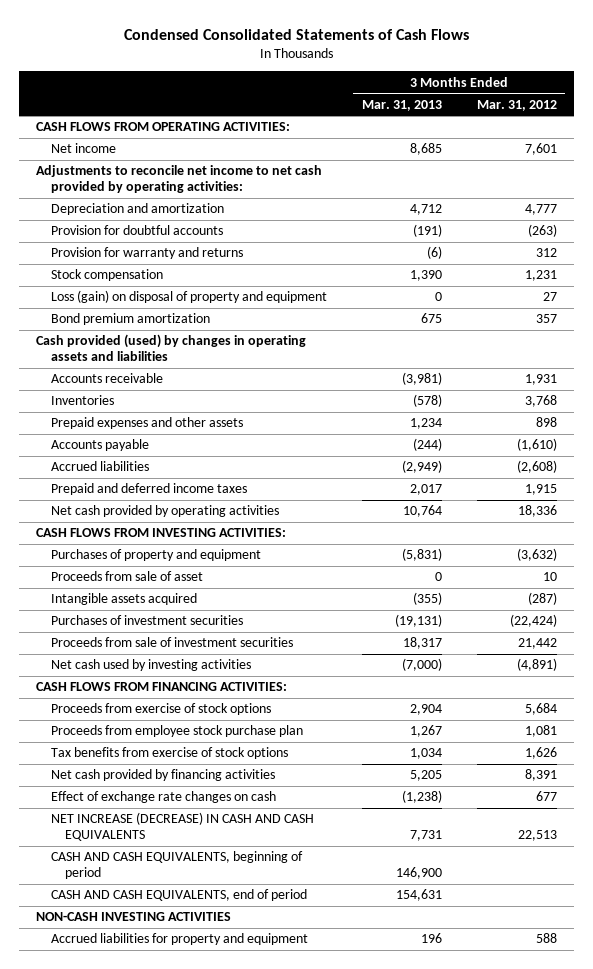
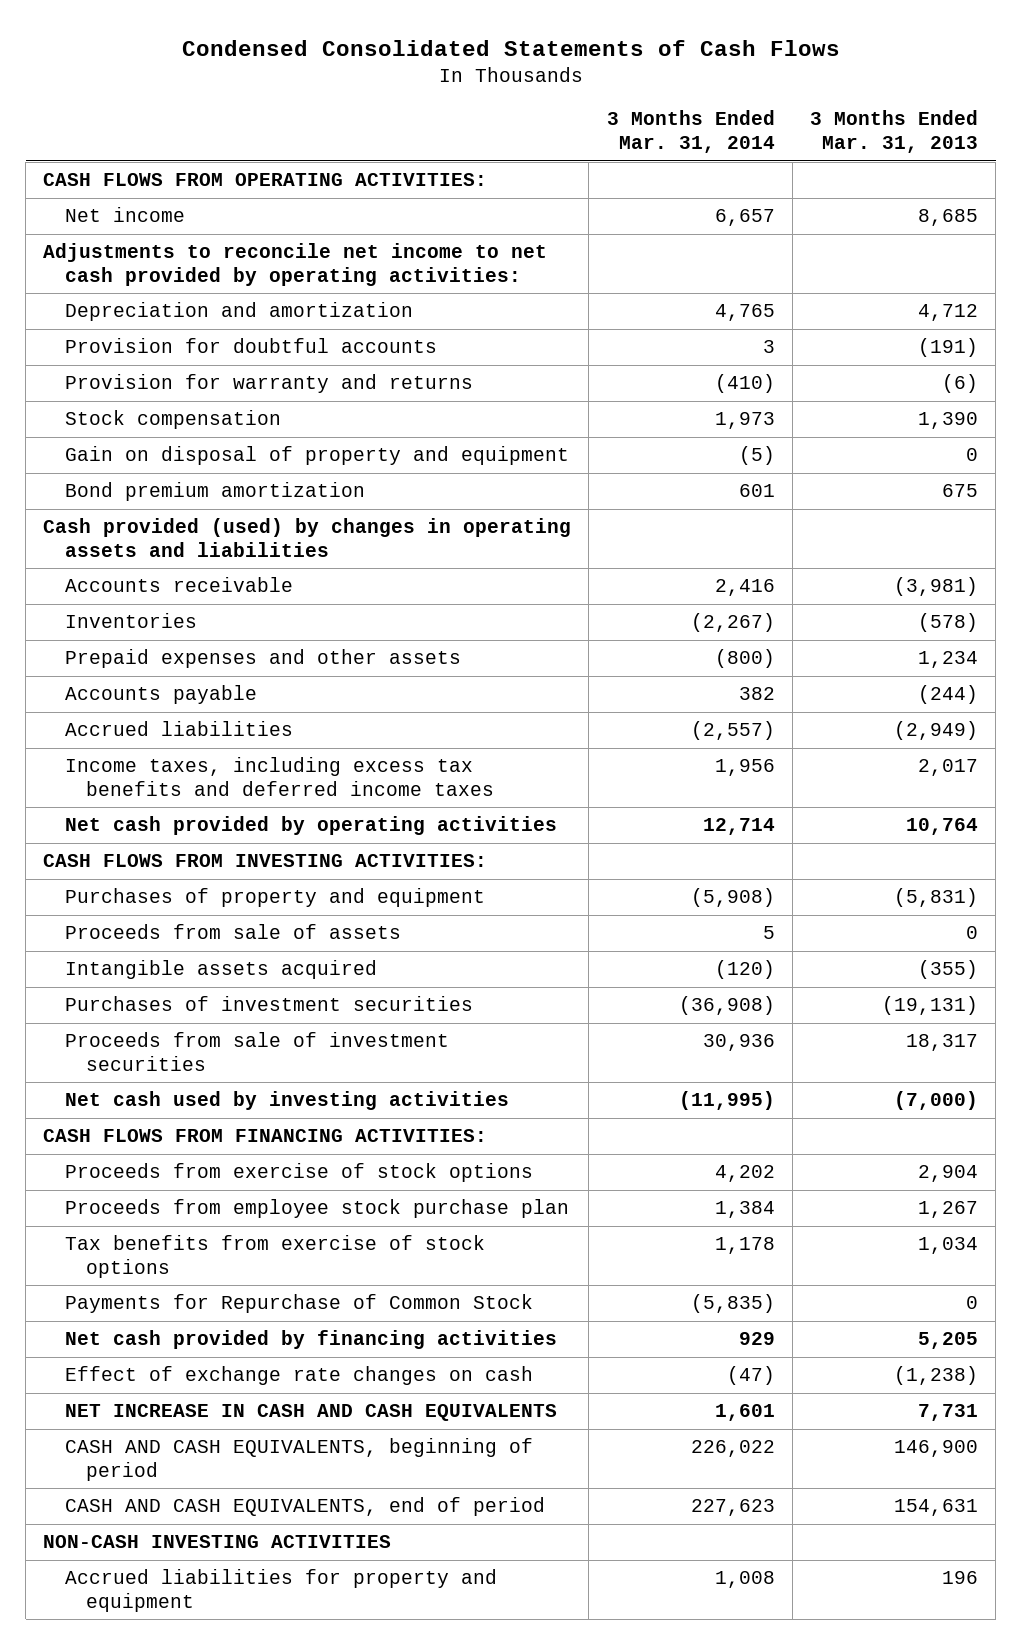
[476,99,557,111] Mar. 31, 2012 -> none
none -> [606,110,775,154] 3 Months Ended Mar. 31, 2014
[50,290,327,304] Loss (gain) on disposal of property and equipment -> [64,446,569,466] Gain on disposal of property and equipment
[50,483,247,496] Prepaid and deferred income taxes -> [64,757,495,797] Income taxes, including excess tax benefits and deferred income taxes
[50,571,203,582] Proceeds from sale of asset -> [64,924,401,940] Proceeds from sale of assets
none -> [64,1294,533,1314] Payments for Repurchase of Common Stock
[50,812,314,841] NET INCREASE (DECREASE) IN CASH AND CASH EQUIVALENTS -> [64,1404,557,1422] NET INCREASE IN CASH AND CASH EQUIVALENTS

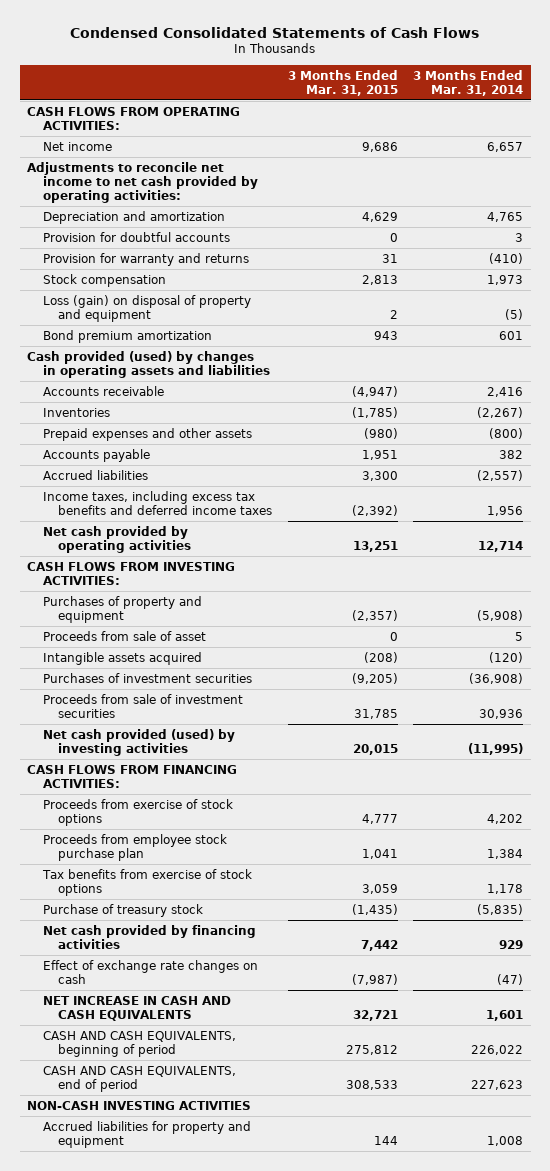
[810,110,979,154] 3 Months Ended Mar. 31, 2013 -> none
none -> [287,69,398,96] 3 Months Ended Mar. 31, 2015
[64,446,569,466] Gain on disposal of property and equipment -> [42,294,251,322] Loss (gain) on disposal of property and equipment
[64,924,401,940] Proceeds from sale of assets -> [42,630,206,641] Proceeds from sale of asset
[64,1091,509,1111] Net cash used by investing activities -> [42,728,235,756] Net cash provided (used) by investing activities
[64,1294,533,1314] Payments for Repurchase of Common Stock -> [42,903,203,917] Purchase of treasury stock

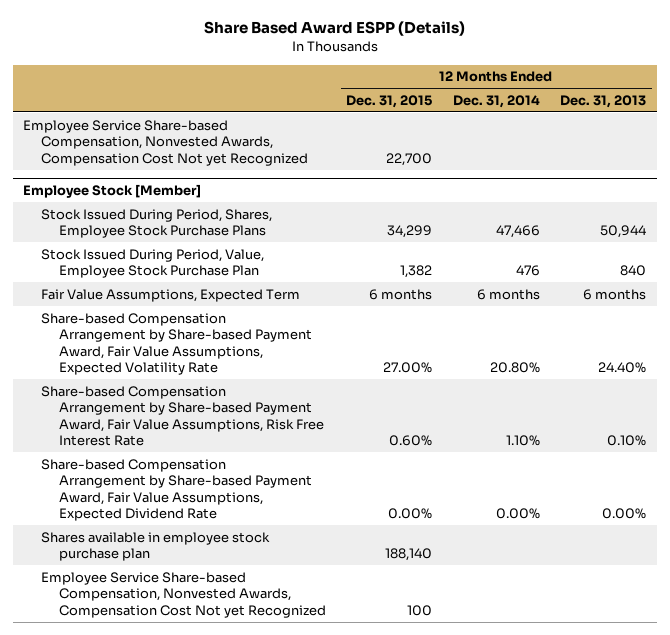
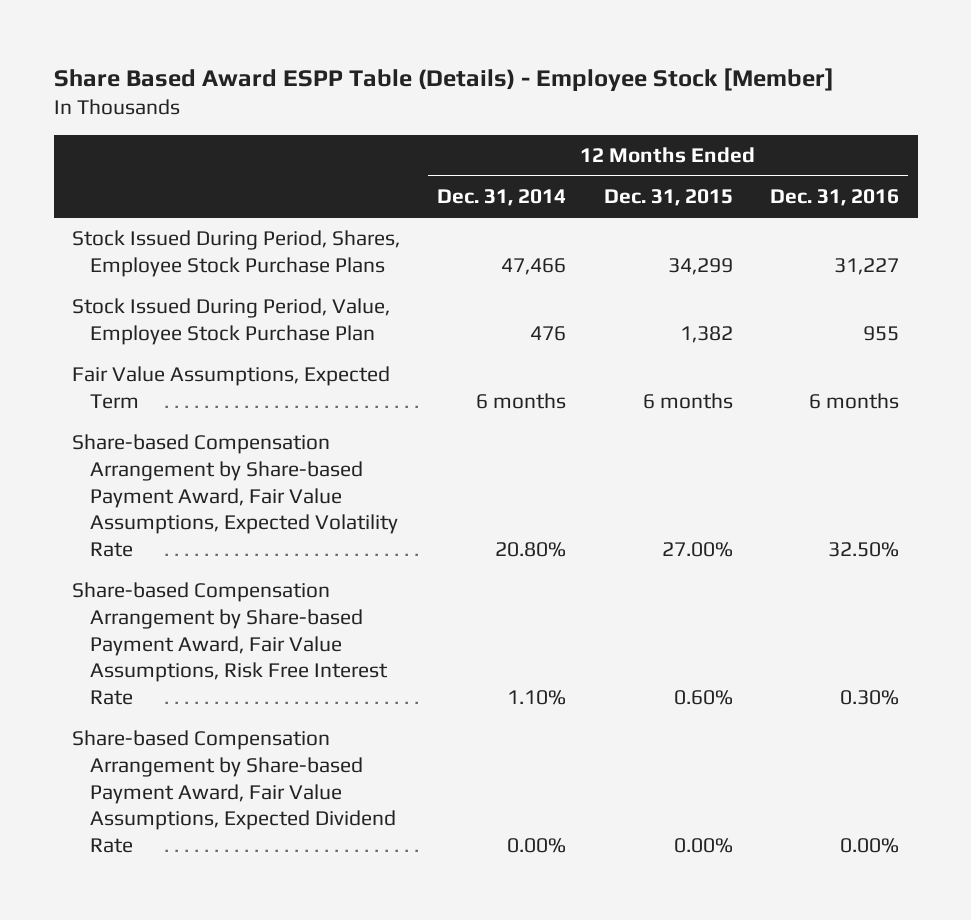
[203,21,465,37] Share Based Award ESPP (Details) -> [53,67,834,91] Share Based Award ESPP Table (Details) - Employee Stock [Member]
[560,94,647,108] Dec. 31, 2013 -> none
none -> [769,189,899,207] Dec. 31, 2016
[23,119,309,166] Employee Service Share-based Compensation, Nonvested Awards, Compensation Cost Not yet Recognized -> none
[23,183,202,198] Employee Stock [Member] -> none
[41,531,271,562] Shares available in employee stock purchase plan -> none
[41,571,326,618] Employee Service Share-based Compensation, Nonvested Awards, Compensation Cost Not yet Recognized -> none

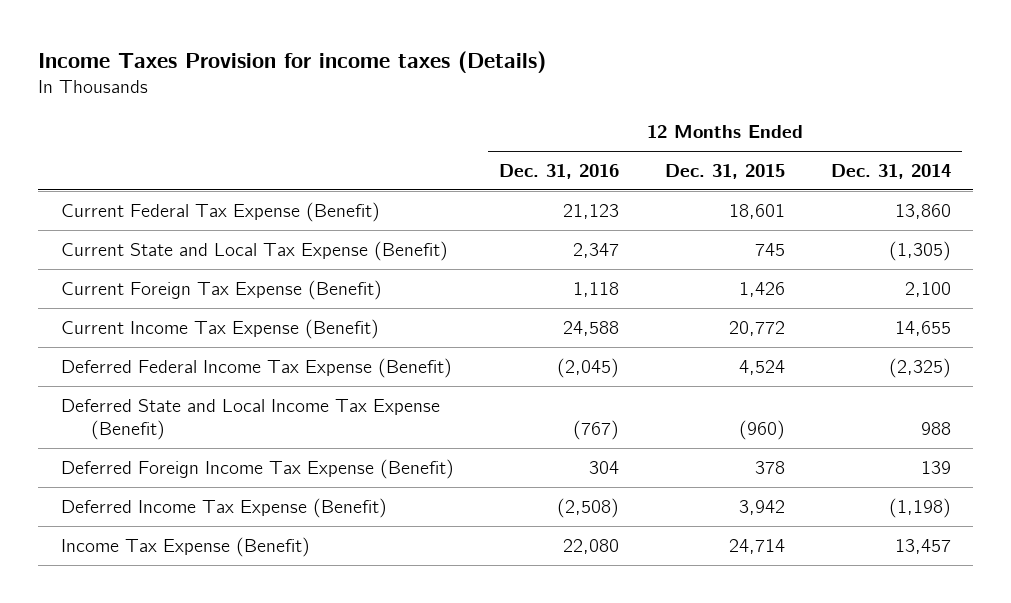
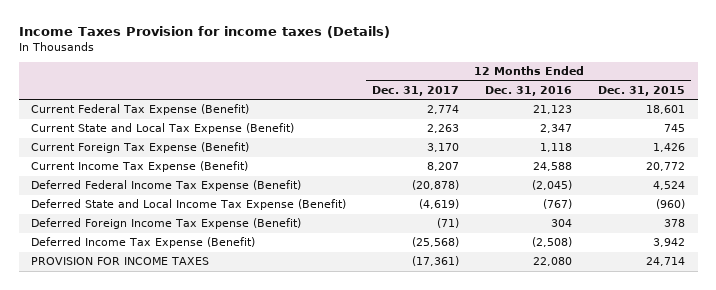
[830,164,951,180] Dec. 31, 2014 -> none
none -> [372,85,460,96] Dec. 31, 2017
[60,536,310,557] Income Tax Expense (Benefit) -> [31,257,210,266] PROVISION FOR INCOME TAXES

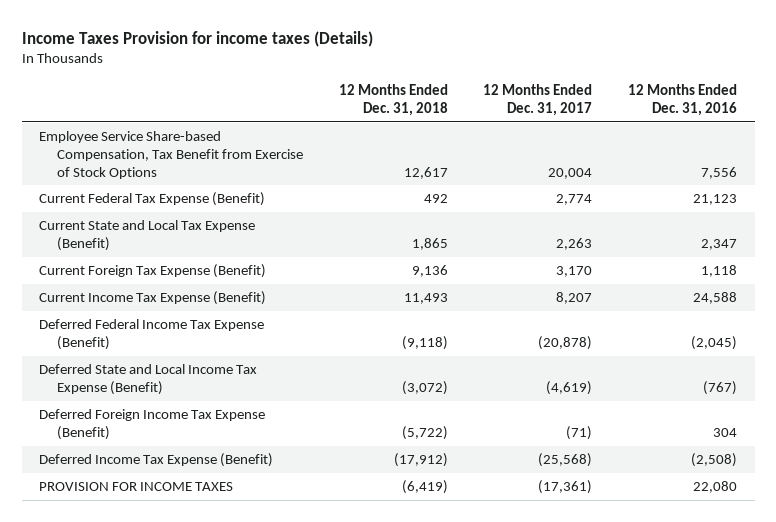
[597,85,685,96] Dec. 31, 2015 -> none
none -> [338,84,448,117] 12 Months Ended Dec. 31, 2018
none -> [39,130,304,179] Employee Service Share-based Compensation, Tax Benefit from Exercise of Stock Options

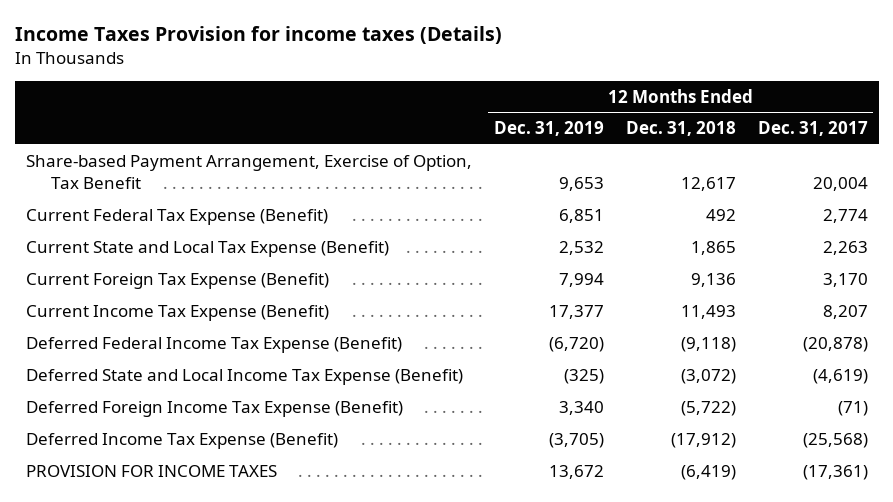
[627,84,737,117] 12 Months Ended Dec. 31, 2016 -> none
none -> [493,121,604,137] Dec. 31, 2019
[39,130,304,179] Employee Service Share-based Compensation, Tax Benefit from Exercise of Stock Options -> [25,154,472,189] Share-based Payment Arrangement, Exercise of Option, Tax Benefit

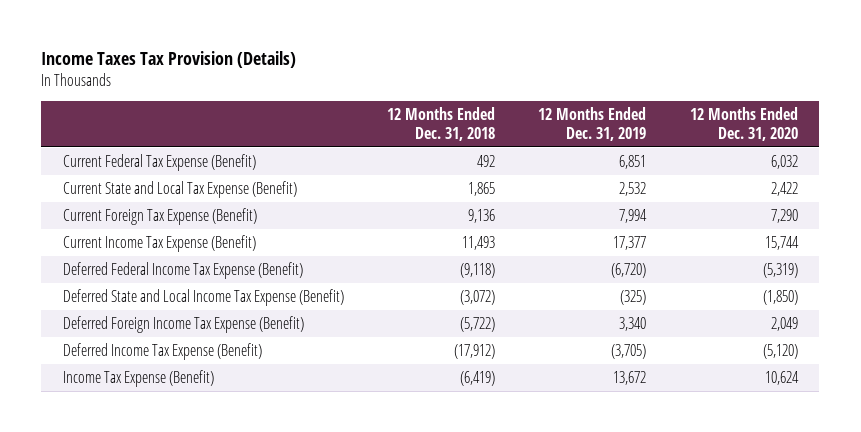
[14,25,502,44] Income Taxes Provision for income taxes (Details) -> [41,51,297,69] Income Taxes Tax Provision (Details)
[757,121,868,137] Dec. 31, 2017 -> none
none -> [689,107,798,141] 12 Months Ended Dec. 31, 2020
[25,154,472,189] Share-based Payment Arrangement, Exercise of Option, Tax Benefit -> none
[25,464,277,477] PROVISION FOR INCOME TAXES -> [62,370,214,388] Income Tax Expense (Benefit)

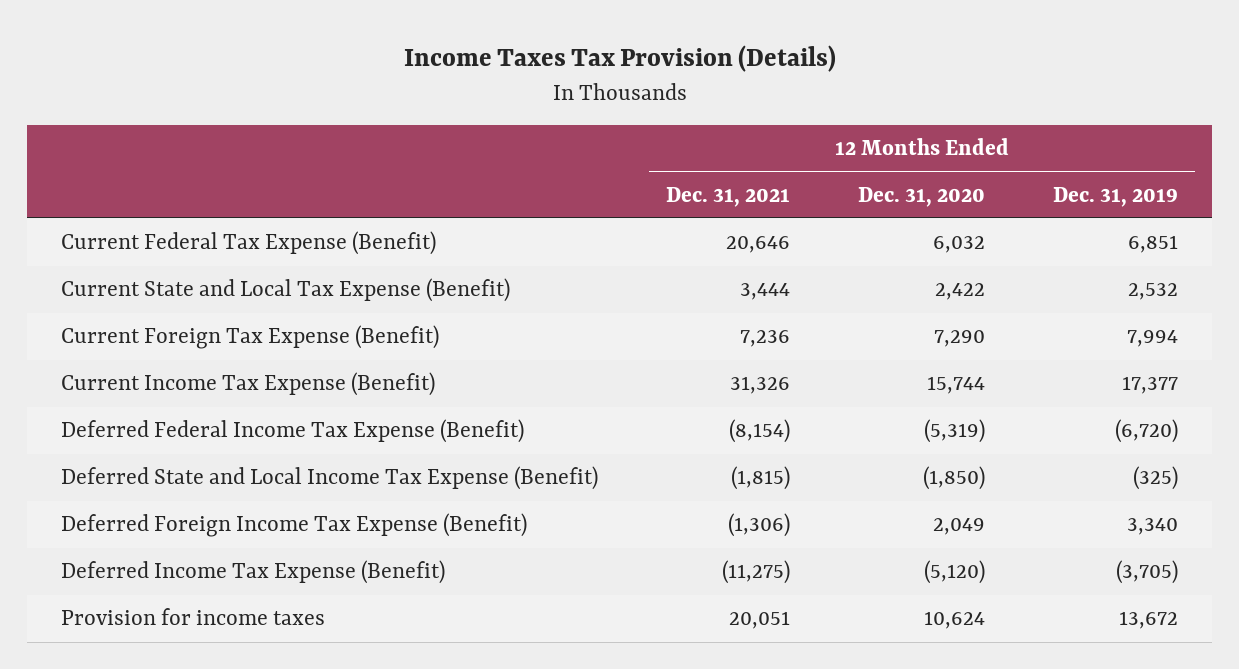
[387,107,496,141] 12 Months Ended Dec. 31, 2018 -> none
none -> [666,186,791,207] Dec. 31, 2021
[62,370,214,388] Income Tax Expense (Benefit) -> [60,608,325,626] Provision for income taxes

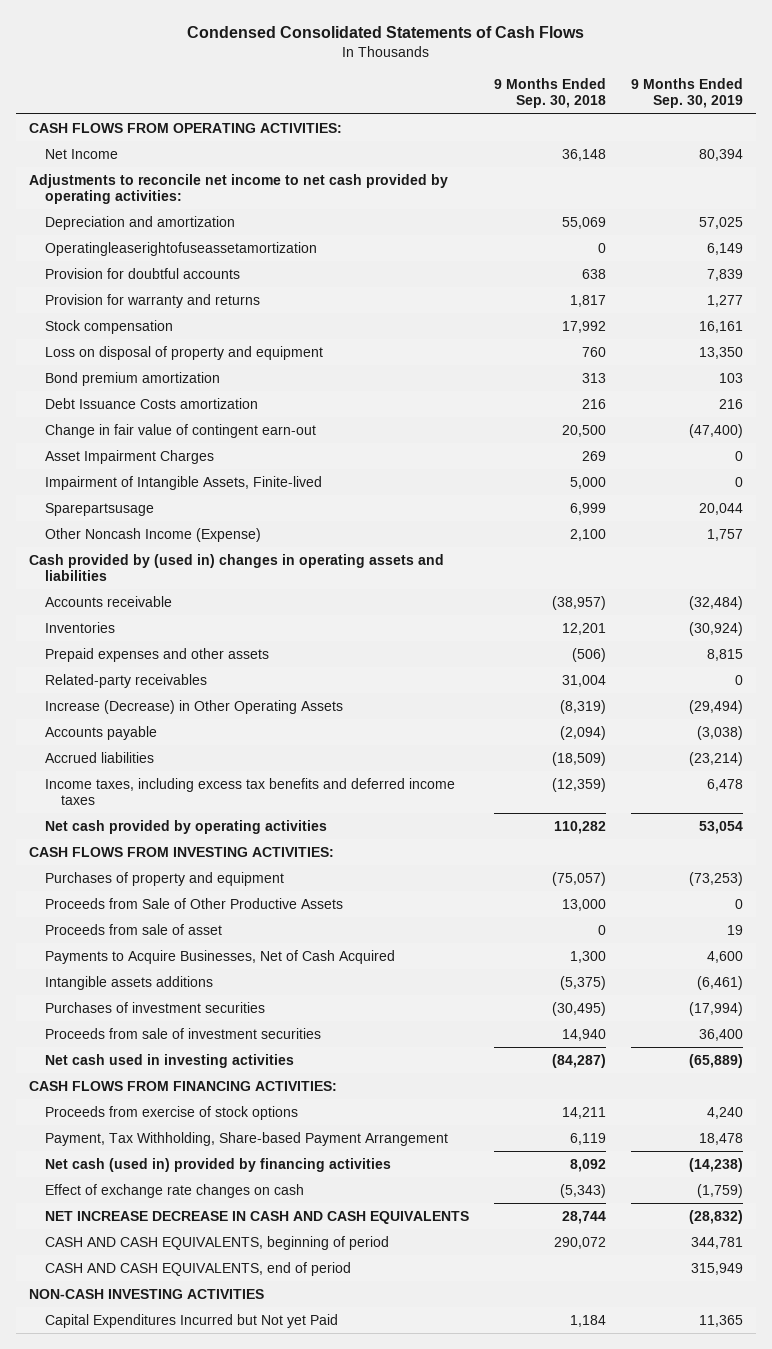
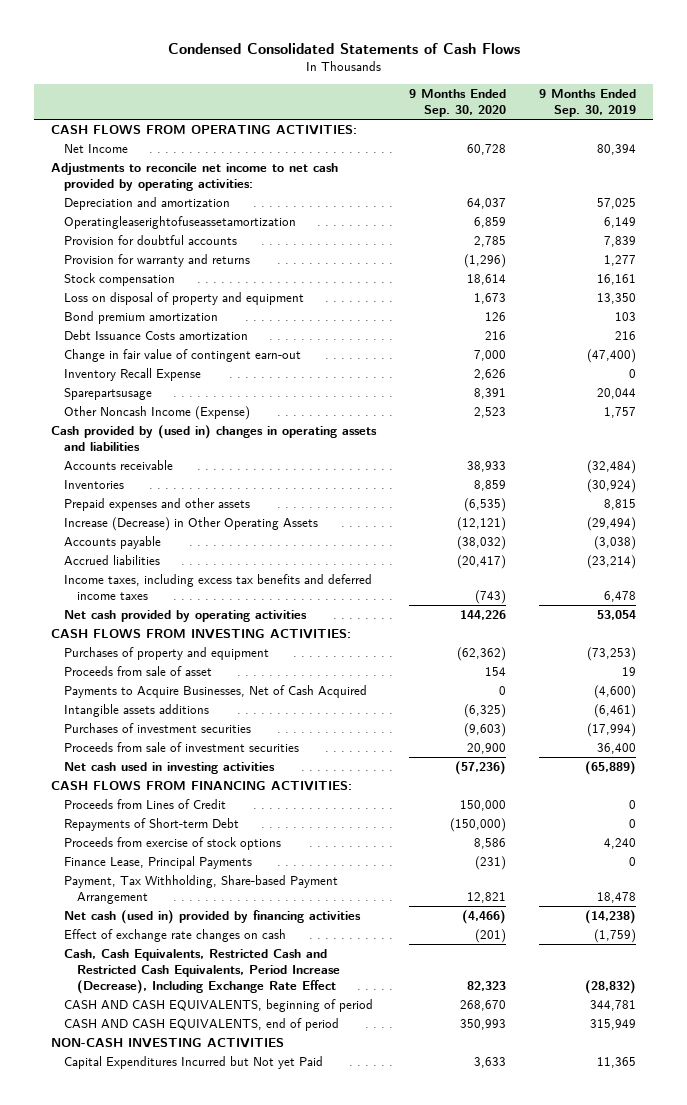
[494,78,607,109] 9 Months Ended Sep. 30, 2018 -> none
none -> [409,89,507,117] 9 Months Ended Sep. 30, 2020
[45,449,215,464] Asset Impairment Charges -> none
[45,475,323,490] Impairment of Intangible Assets, Finite-lived -> none
none -> [63,368,201,382] Inventory Recall Expense
[45,673,208,688] Related-party receivables -> none
[45,897,344,909] Proceeds from Sale of Other Productive Assets -> none
[707,950,744,963] 4,600 -> [594,685,637,700] (4,600)
none -> [63,799,226,810] Proceeds from Lines of Credit
none -> [63,818,239,832] Repayments of Short-term Debt
none -> [63,856,252,870] Finance Lease, Principal Payments
[45,1210,470,1224] NET INCREASE DECREASE IN CASH AND CASH EQUIVALENTS -> [63,949,340,994] Cash, Cash Equivalents, Restricted Cash and Restricted Cash Equivalents, Period Increase (Decrease), Including Exchange Rate Effect

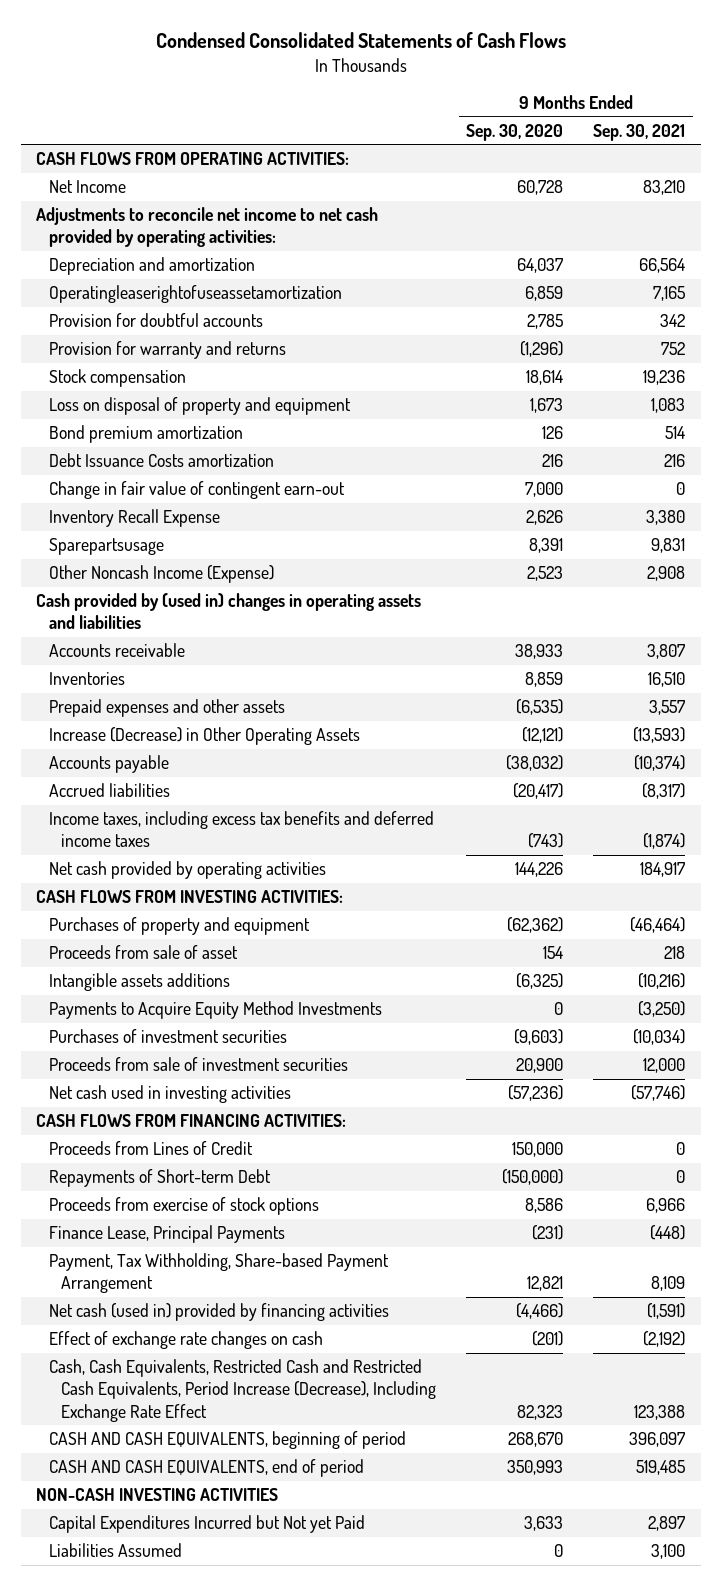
[539,89,637,117] 9 Months Ended Sep. 30, 2019 -> none
none -> [593,123,686,141] Sep. 30, 2021
[63,685,367,699] Payments to Acquire Businesses, Net of Cash Acquired -> none
none -> [48,1001,382,1020] Payments to Acquire Equity Method Investments
none -> [48,1543,182,1558] Liabilities Assumed

